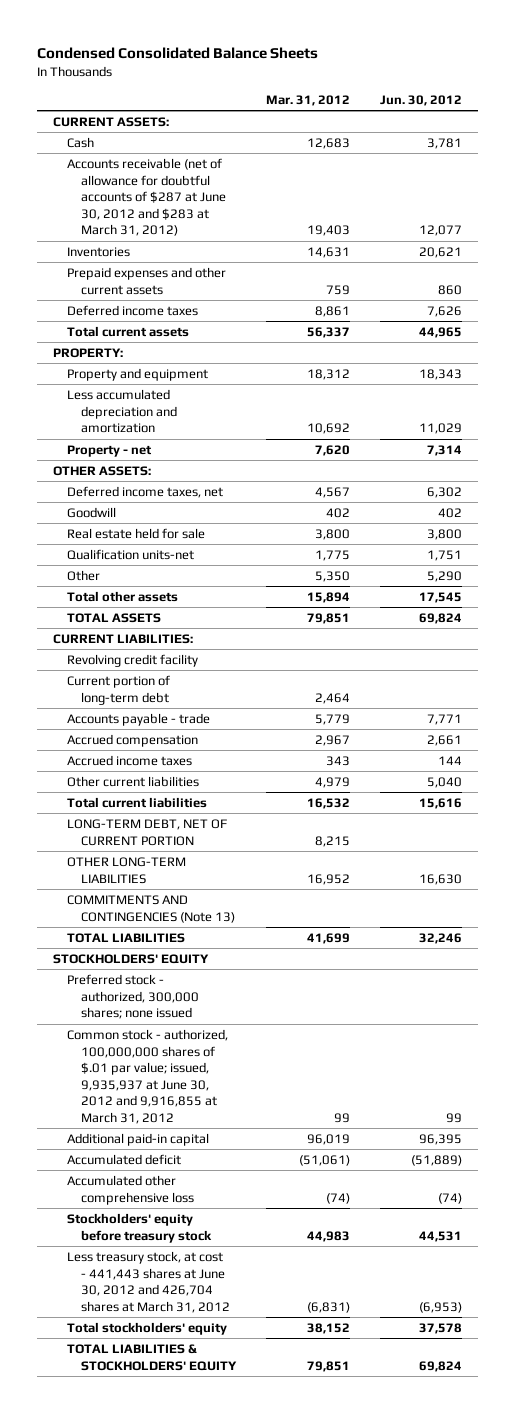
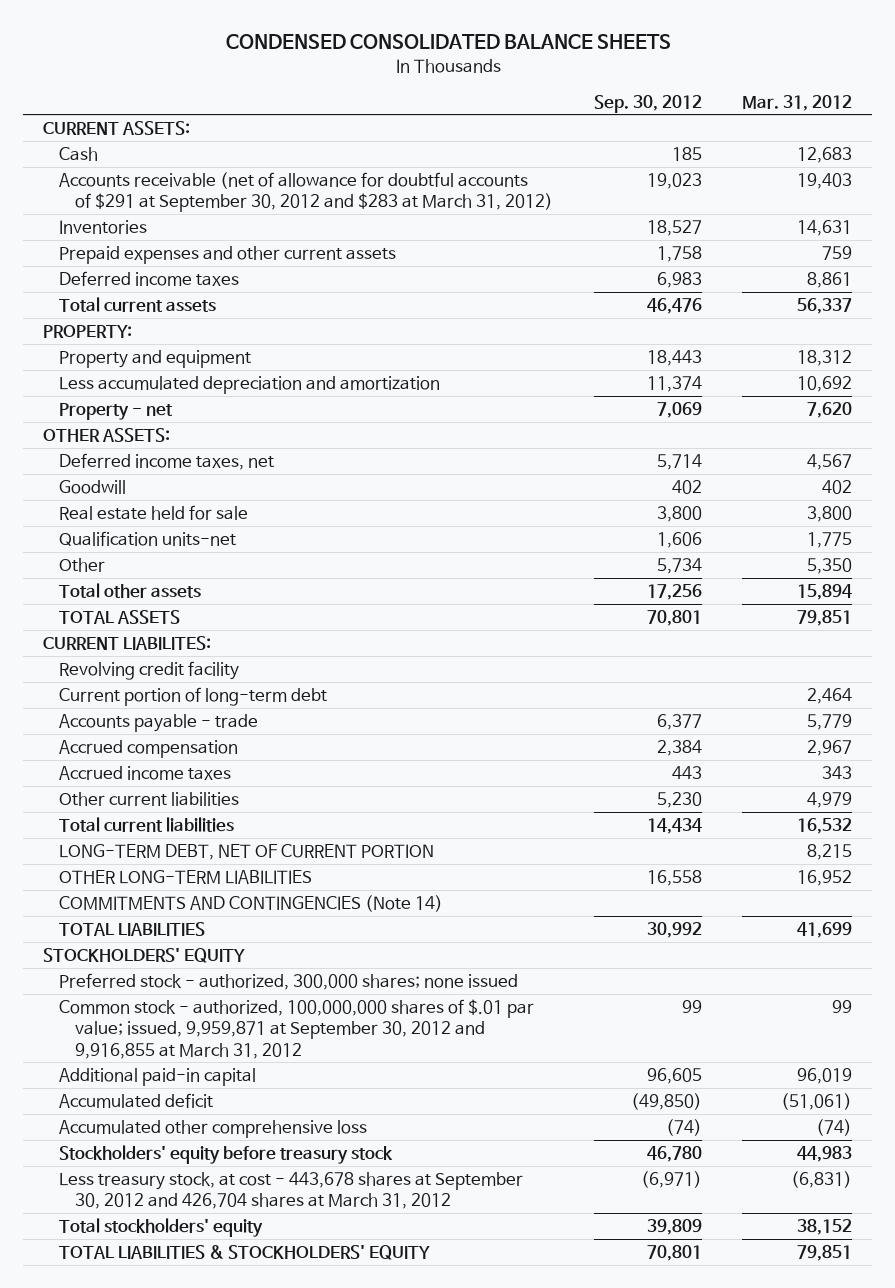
[37,46,319,59] Condensed Consolidated Balance Sheets -> [225,33,671,49] CONDENSED CONSOLIDATED BALANCE SHEETS
[380,94,463,106] Jun. 30, 2012 -> none
none -> [593,94,702,113] Sep. 30, 2012
[66,157,226,237] Accounts receivable (net of allowance for doubtful accounts of $287 at June 30, 2012 and $283 at March 31, 2012) -> [59,171,554,213] Accounts receivable (net of allowance for doubtful accounts of $291 at September 30, 2012 and $283 at March 31, 2012)
[52,633,193,644] CURRENT LIABILITIES: -> [42,635,211,650] CURRENT LIABILITES:
[66,894,235,923] COMMITMENTS AND CONTINGENCIES (Note 13) -> [59,894,444,912] COMMITMENTS AND CONTINGENCIES (Note 14)
[66,1028,228,1124] Common stock - authorized, 100,000,000 shares of $.01 par value; issued, 9,935,937 at June 30, 2012 and 9,916,855 at March 31, 2012 -> [59,998,535,1059] Common stock - authorized, 100,000,000 shares of $.01 par value; issued, 9,959,871 at September 30, 2012 and 9,916,855 at March 31, 2012
[66,1250,230,1313] Less treasury stock, at cost - 441,443 shares at June 30, 2012 and 426,704 shares at March 31, 2012 -> [59,1171,524,1210] Less treasury stock, at cost - 443,678 shares at September 30, 2012 and 426,704 shares at March 31, 2012

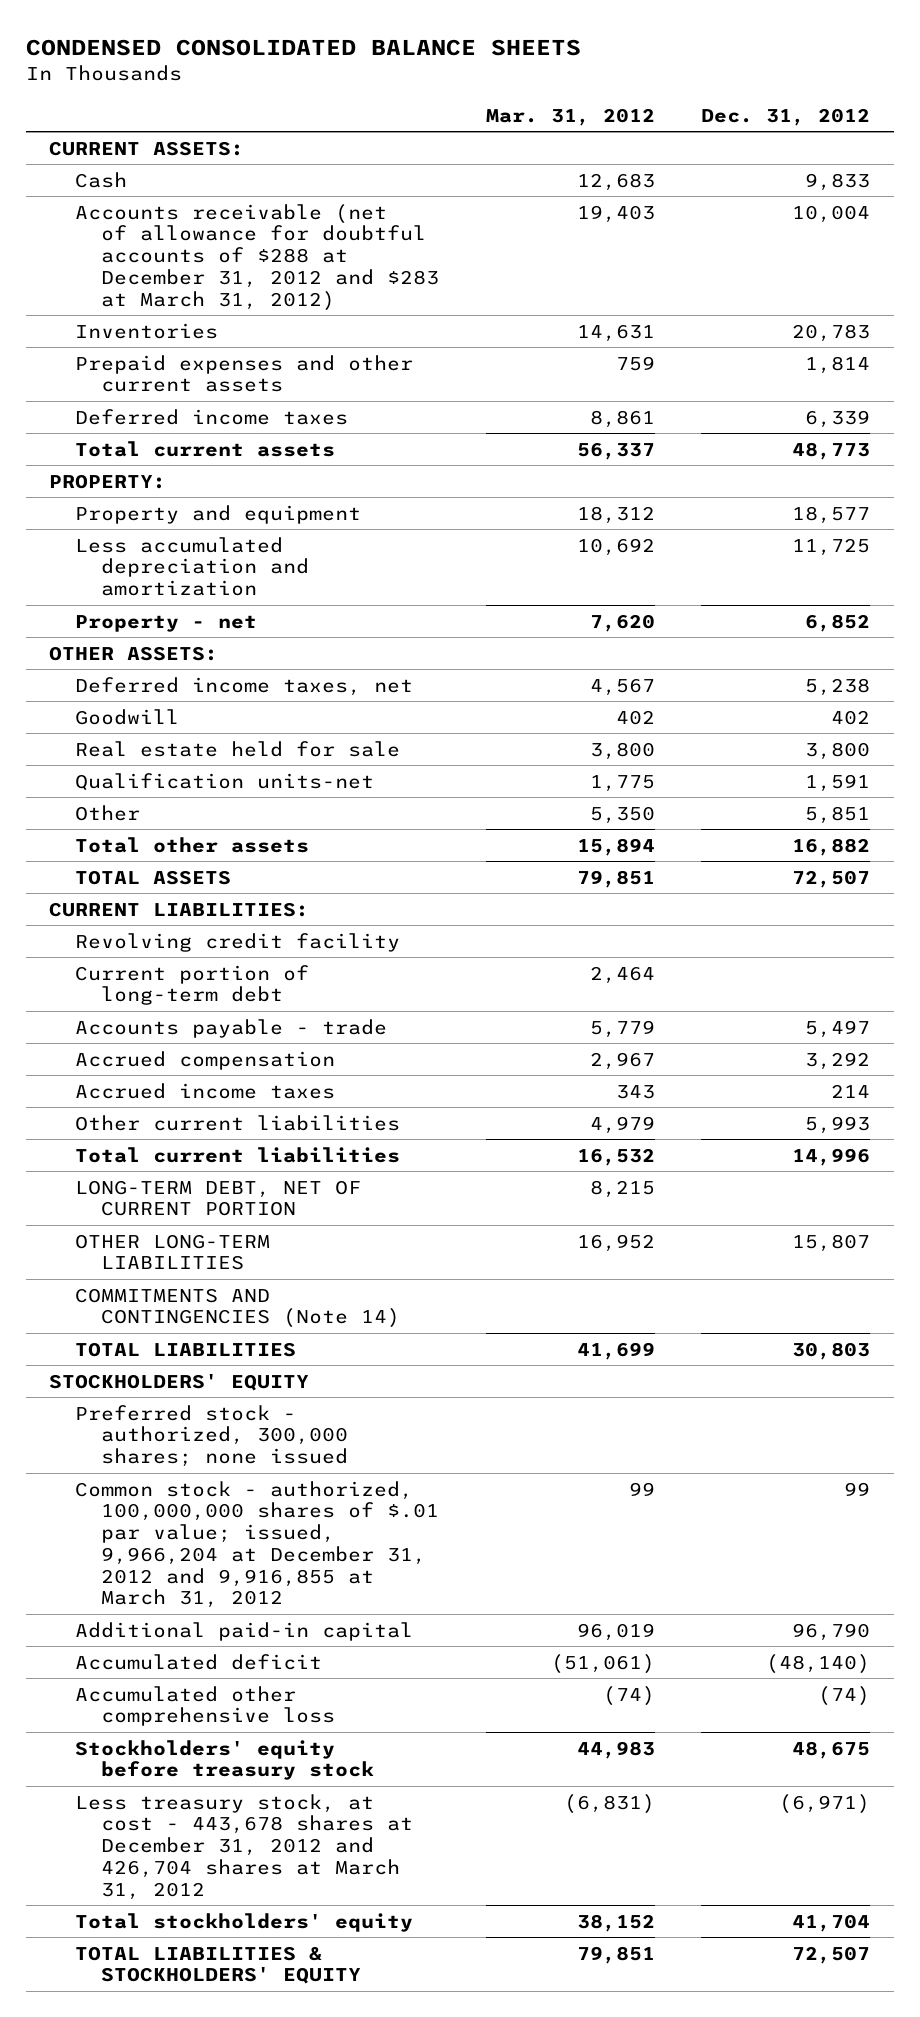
[593,94,702,113] Sep. 30, 2012 -> none
none -> [701,107,871,126] Dec. 31, 2012
[59,171,554,213] Accounts receivable (net of allowance for doubtful accounts of $291 at September 30, 2012 and $283 at March 31, 2012) -> [75,203,439,311] Accounts receivable (net of allowance for doubtful accounts of $288 at December 31, 2012 and $283 at March 31, 2012)
[42,635,211,650] CURRENT LIABILITES: -> [49,901,310,917] CURRENT LIABILITIES:
[59,998,535,1059] Common stock - authorized, 100,000,000 shares of $.01 par value; issued, 9,959,871 at September 30, 2012 and 9,916,855 at March 31, 2012 -> [75,1480,439,1609] Common stock - authorized, 100,000,000 shares of $.01 par value; issued, 9,966,204 at December 31, 2012 and 9,916,855 at March 31, 2012
[59,1171,524,1210] Less treasury stock, at cost - 443,678 shares at September 30, 2012 and 426,704 shares at March 31, 2012 -> [75,1793,413,1900] Less treasury stock, at cost - 443,678 shares at December 31, 2012 and 426,704 shares at March 31, 2012

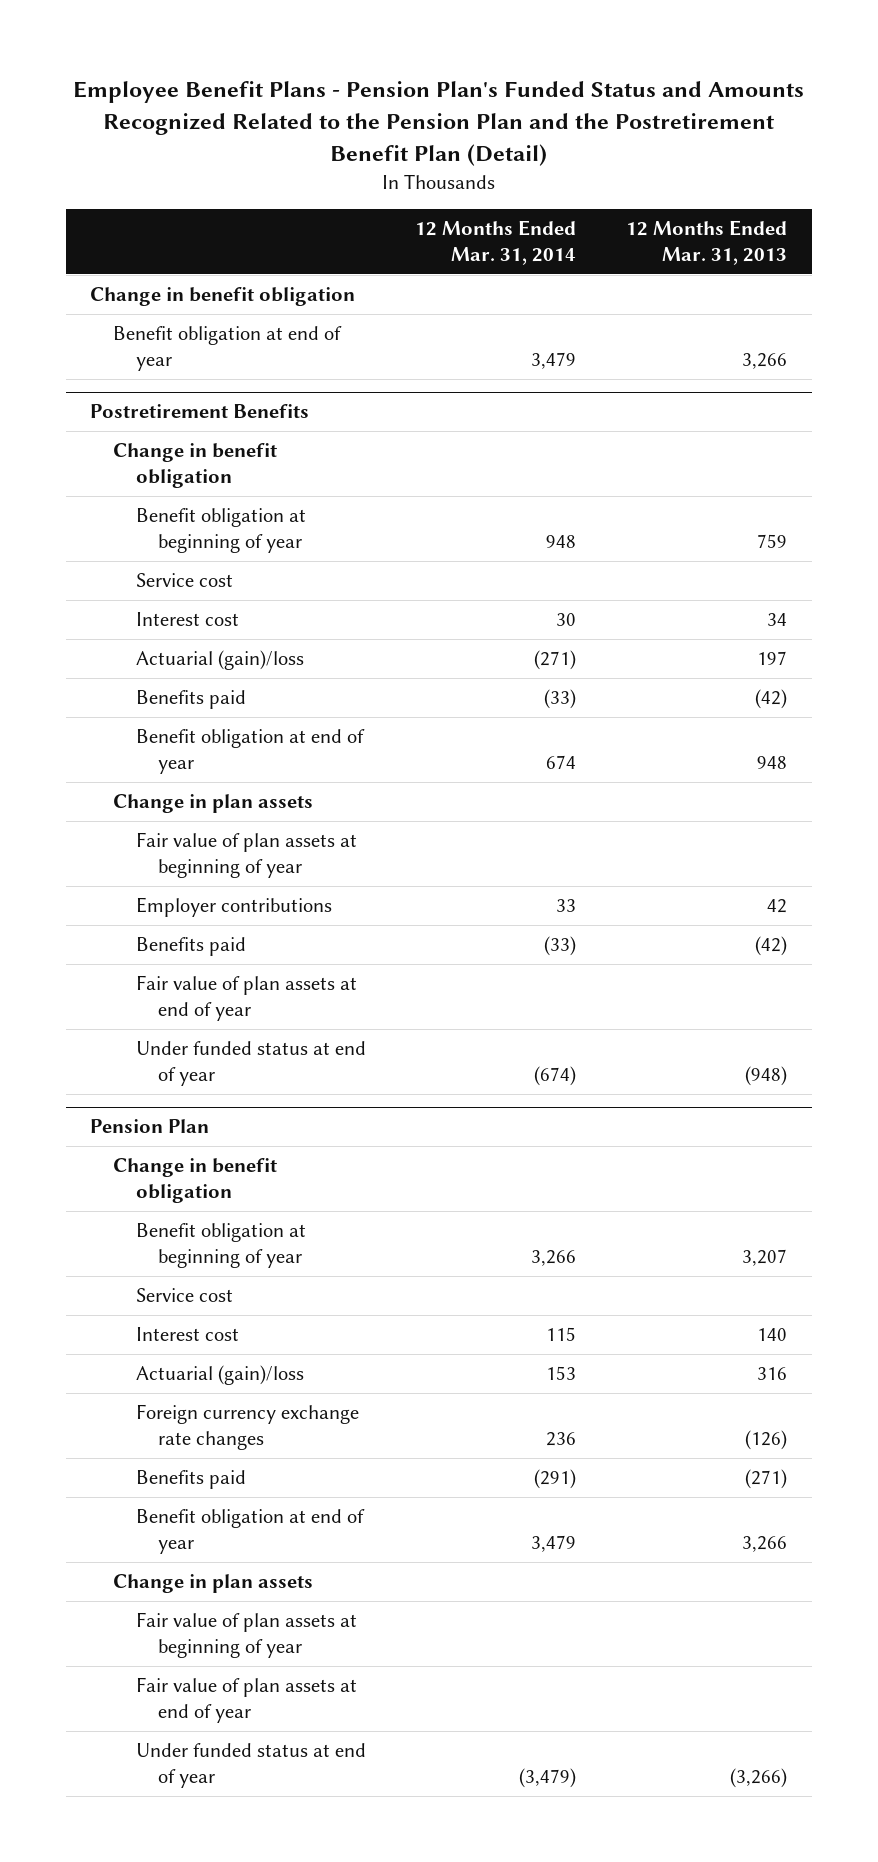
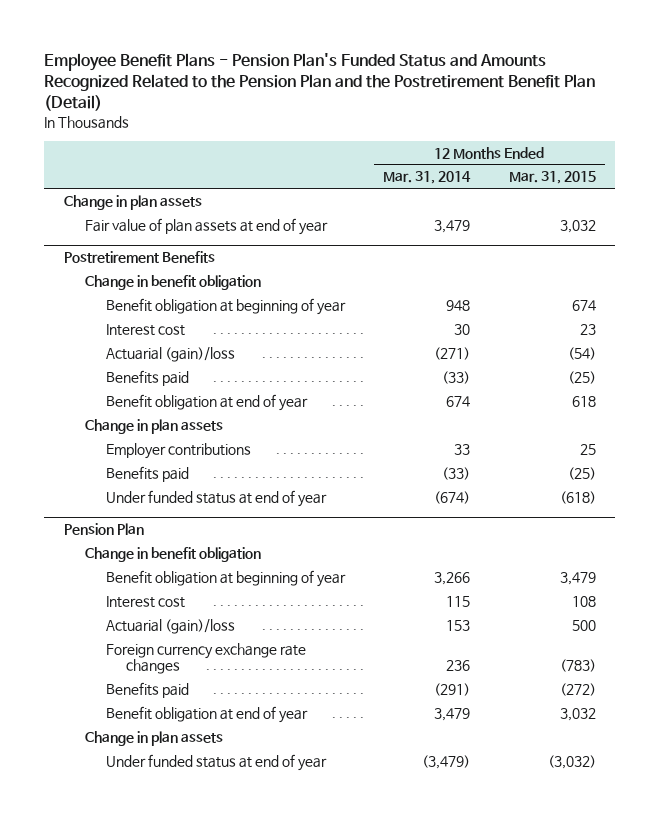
[626,219,788,266] 12 Months Ended Mar. 31, 2013 -> none
none -> [508,171,596,185] Mar. 31, 2015
[90,286,356,306] Change in benefit obligation -> none
none -> [63,194,202,210] Change in plan assets
[113,325,343,372] Benefit obligation at end of year -> [84,217,328,235] Fair value of plan assets at end of year
[135,572,233,587] Service cost -> none
[135,831,357,879] Fair value of plan assets at beginning of year -> none
[135,974,357,1022] Fair value of plan assets at end of year -> none
[135,1287,233,1302] Service cost -> none
[135,1611,357,1659] Fair value of plan assets at beginning of year -> none
[135,1676,357,1724] Fair value of plan assets at end of year -> none

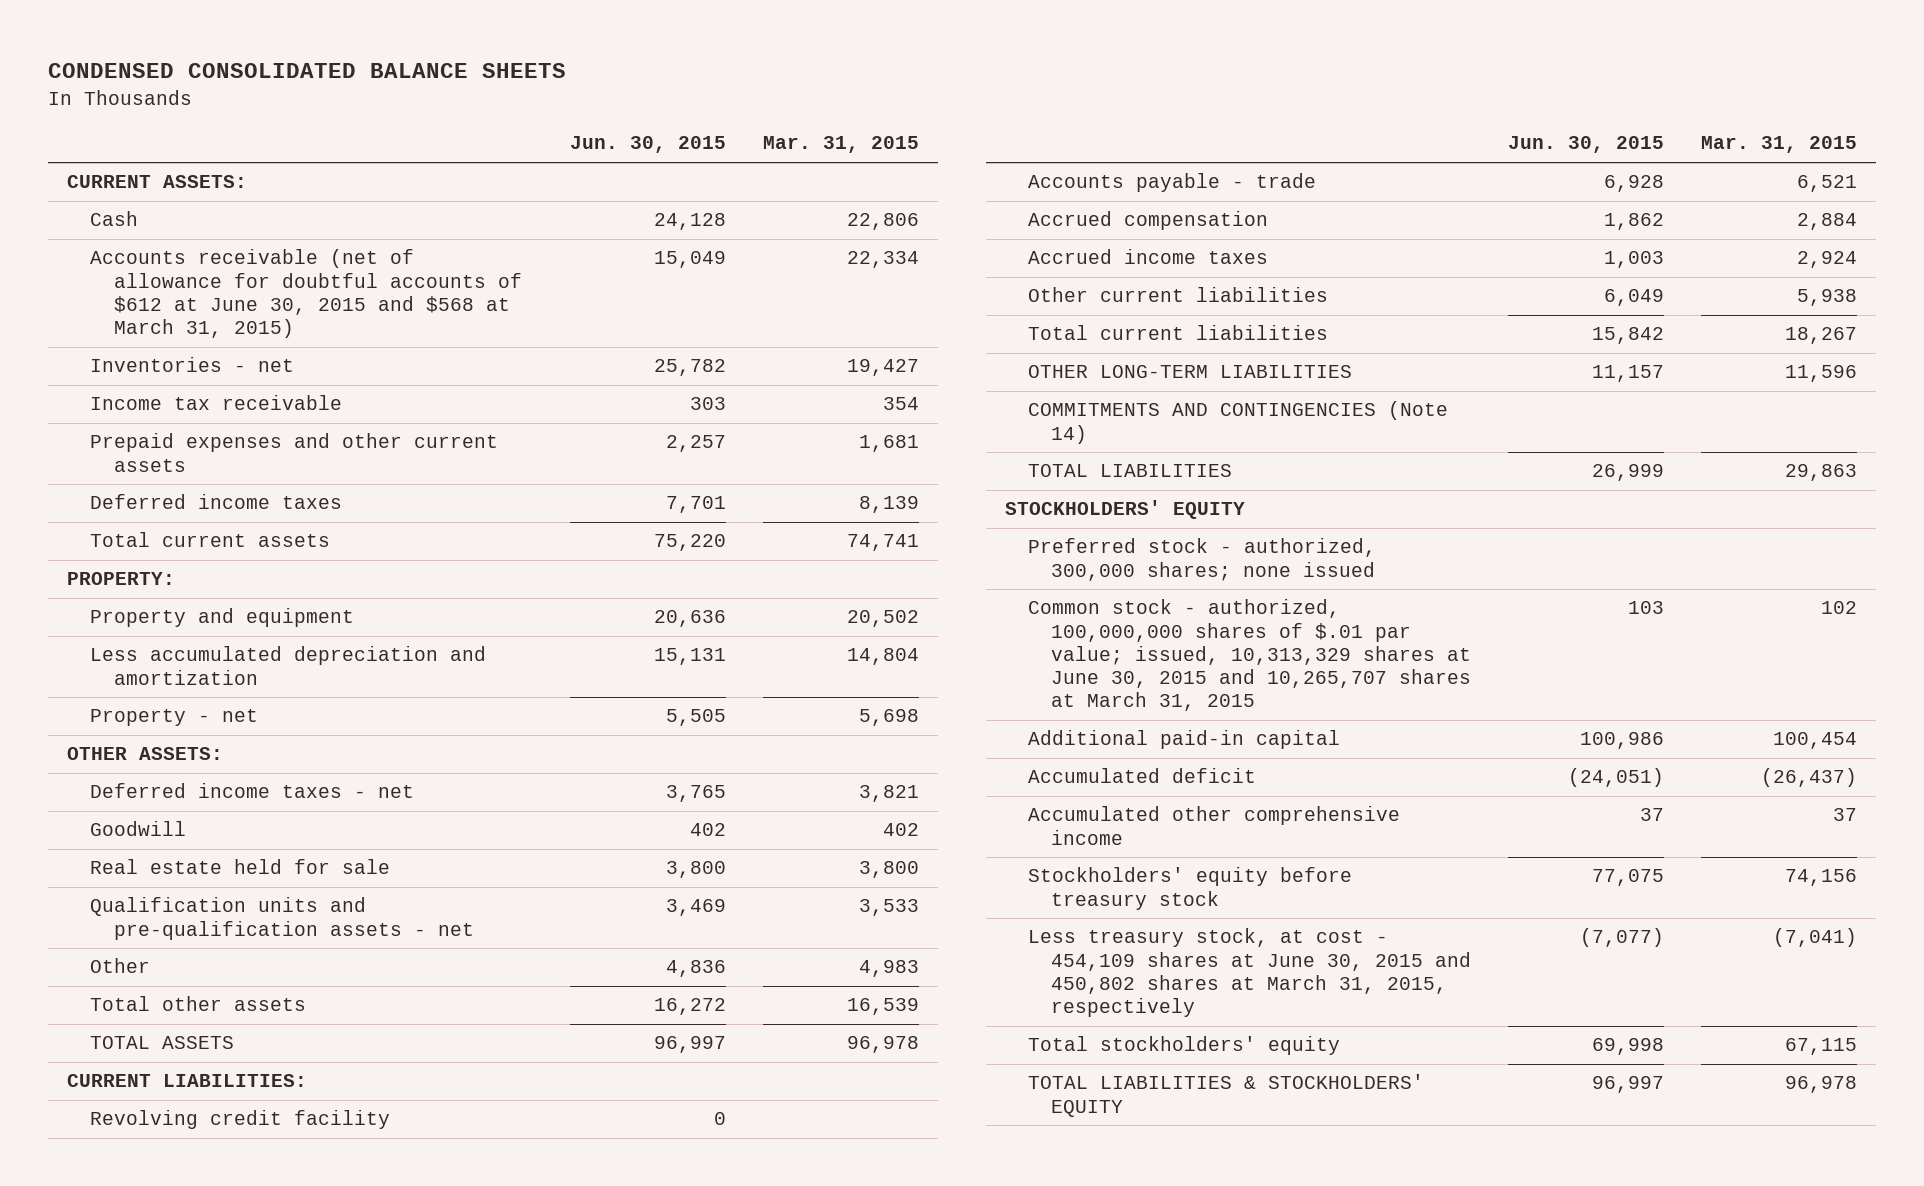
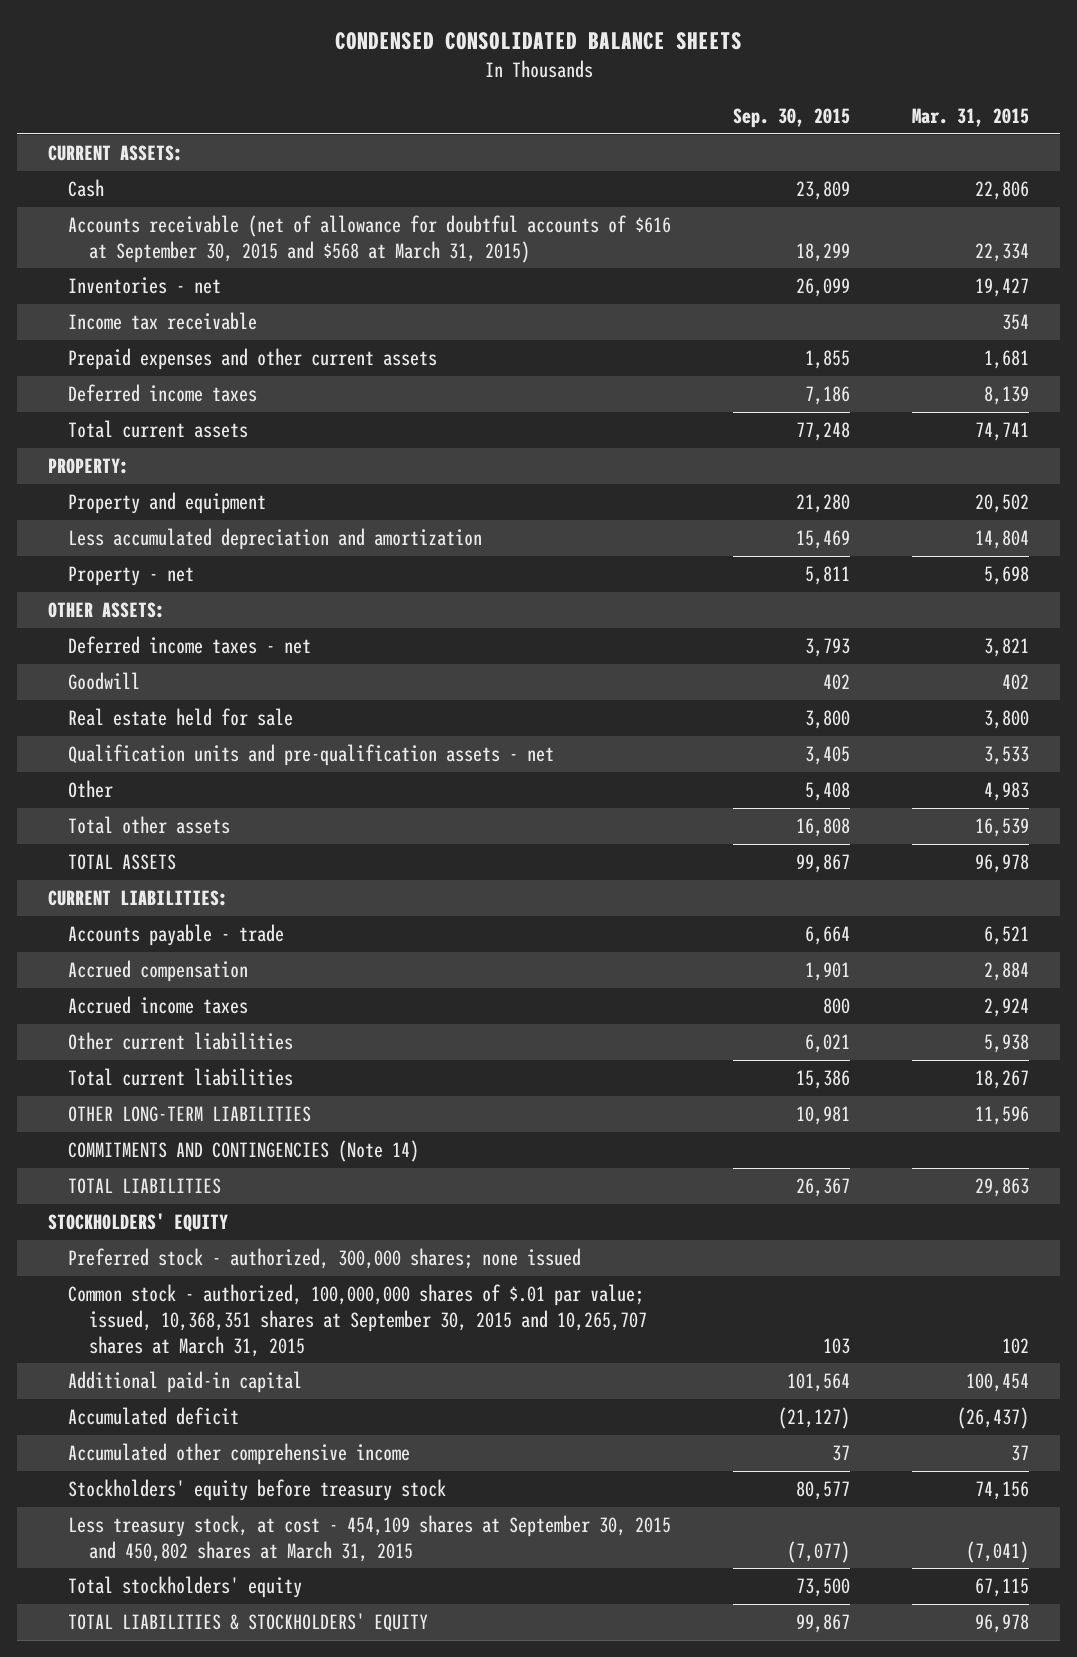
[570,136,727,154] Jun. 30, 2015 -> none
none -> [733,108,851,129] Sep. 30, 2015
[90,249,522,338] Accounts receivable (net of allowance for doubtful accounts of $612 at June 30, 2015 and $568 at March 31, 2015) -> [68,215,672,263] Accounts receivable (net of allowance for doubtful accounts of $616 at September 30, 2015 and $568 at March 31, 2015)
[90,1110,391,1130] Revolving credit facility -> none
[1028,599,1472,712] Common stock - authorized, 100,000,000 shares of $.01 par value; issued, 10,313,329 shares at June 30, 2015 and 10,265,707 shares at March 31, 2015 -> [68,1284,647,1357] Common stock - authorized, 100,000,000 shares of $.01 par value; issued, 10,368,351 shares at September 30, 2015 and 10,265,707 shares at March 31, 2015
[1028,928,1472,1017] Less treasury stock, at cost - 454,109 shares at June 30, 2015 and 450,802 shares at March 31, 2015, respectively -> [68,1515,672,1562] Less treasury stock, at cost - 454,109 shares at September 30, 2015 and 450,802 shares at March 31, 2015

